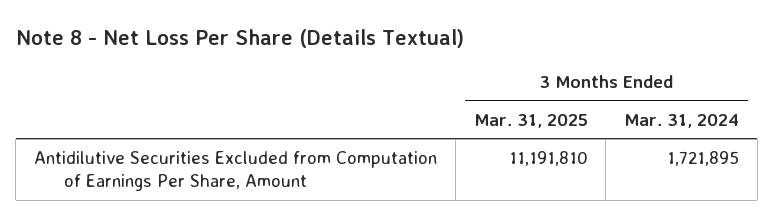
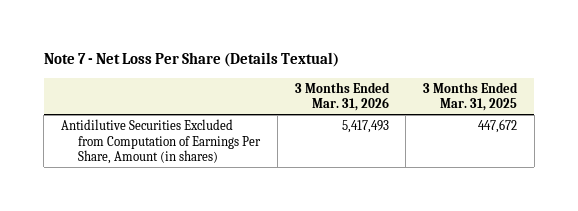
[15,28,464,48] Note 8 - Net Loss Per Share (Details Textual) -> [43,52,339,68] Note 7 - Net Loss Per Share (Details Textual)
[624,113,740,128] Mar. 31, 2024 -> none
none -> [294,81,390,112] 3 Months Ended Mar. 31, 2026
[34,151,438,192] Antidilutive Securities Excluded from Computation of Earnings Per Share, Amount -> [61,119,262,165] Antidilutive Securities Excluded from Computation of Earnings Per Share, Amount (in shares)
[508,151,588,167] 11,191,810 -> [477,119,517,134] 447,672

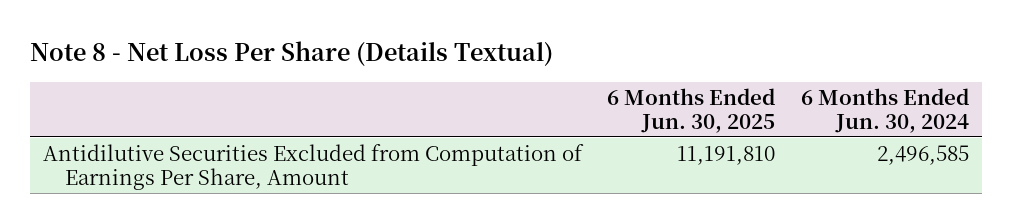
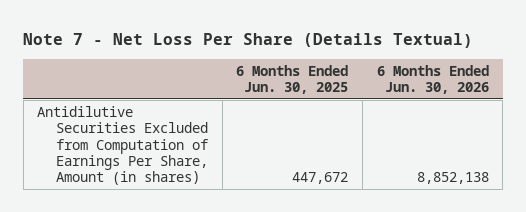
[29,41,553,67] Note 8 - Net Loss Per Share (Details Textual) -> [23,32,474,48] Note 7 - Net Loss Per Share (Details Textual)
[801,87,970,133] 6 Months Ended Jun. 30, 2024 -> none
none -> [376,64,489,95] 6 Months Ended Jun. 30, 2026
[42,144,584,190] Antidilutive Securities Excluded from Computation of Earnings Per Share, Amount -> [37,105,209,186] Antidilutive Securities Excluded from Computation of Earnings Per Share, Amount (in shares)
[677,146,776,166] 11,191,810 -> [292,172,349,185] 447,672

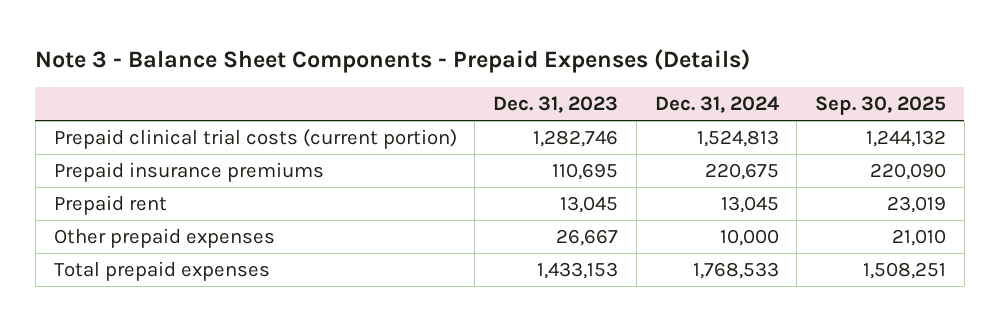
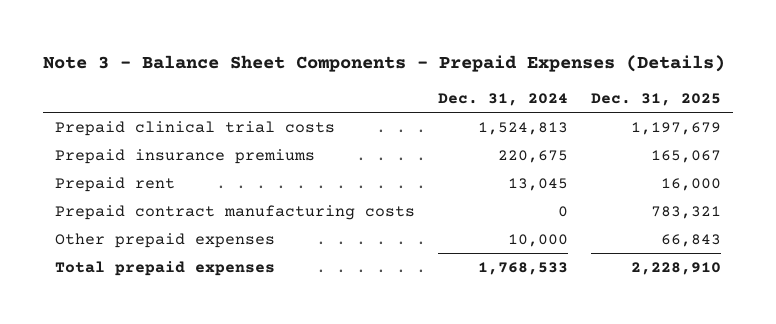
[493,96,619,114] Dec. 31, 2023 -> none
[815,96,947,116] Sep. 30, 2025 -> none
none -> [591,93,722,107] Dec. 31, 2025
[53,129,457,150] Prepaid clinical trial costs (current portion) -> [54,120,335,136] Prepaid clinical trial costs
none -> [54,204,415,220] Prepaid contract manufacturing costs

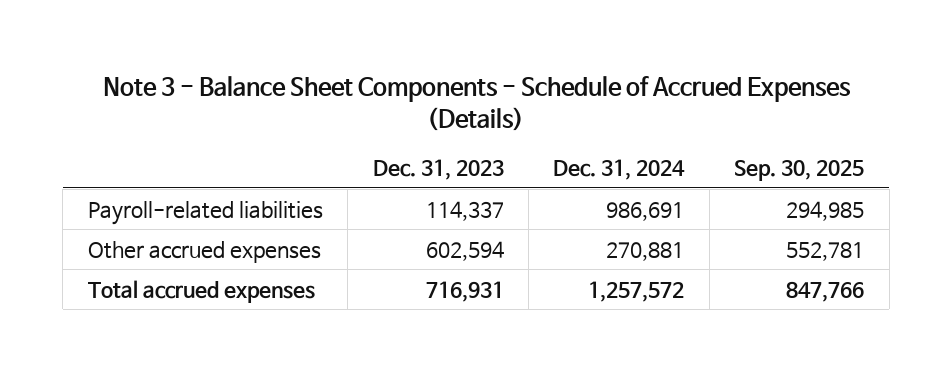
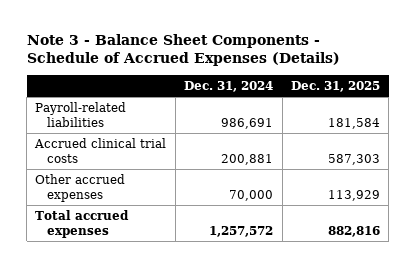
[372,159,504,181] Dec. 31, 2023 -> none
[734,160,865,182] Sep. 30, 2025 -> none
none -> [290,81,380,93] Dec. 31, 2025
none -> [34,137,167,164] Accrued clinical trial costs
[606,241,685,261] 270,881 -> [229,190,274,202] 70,000

